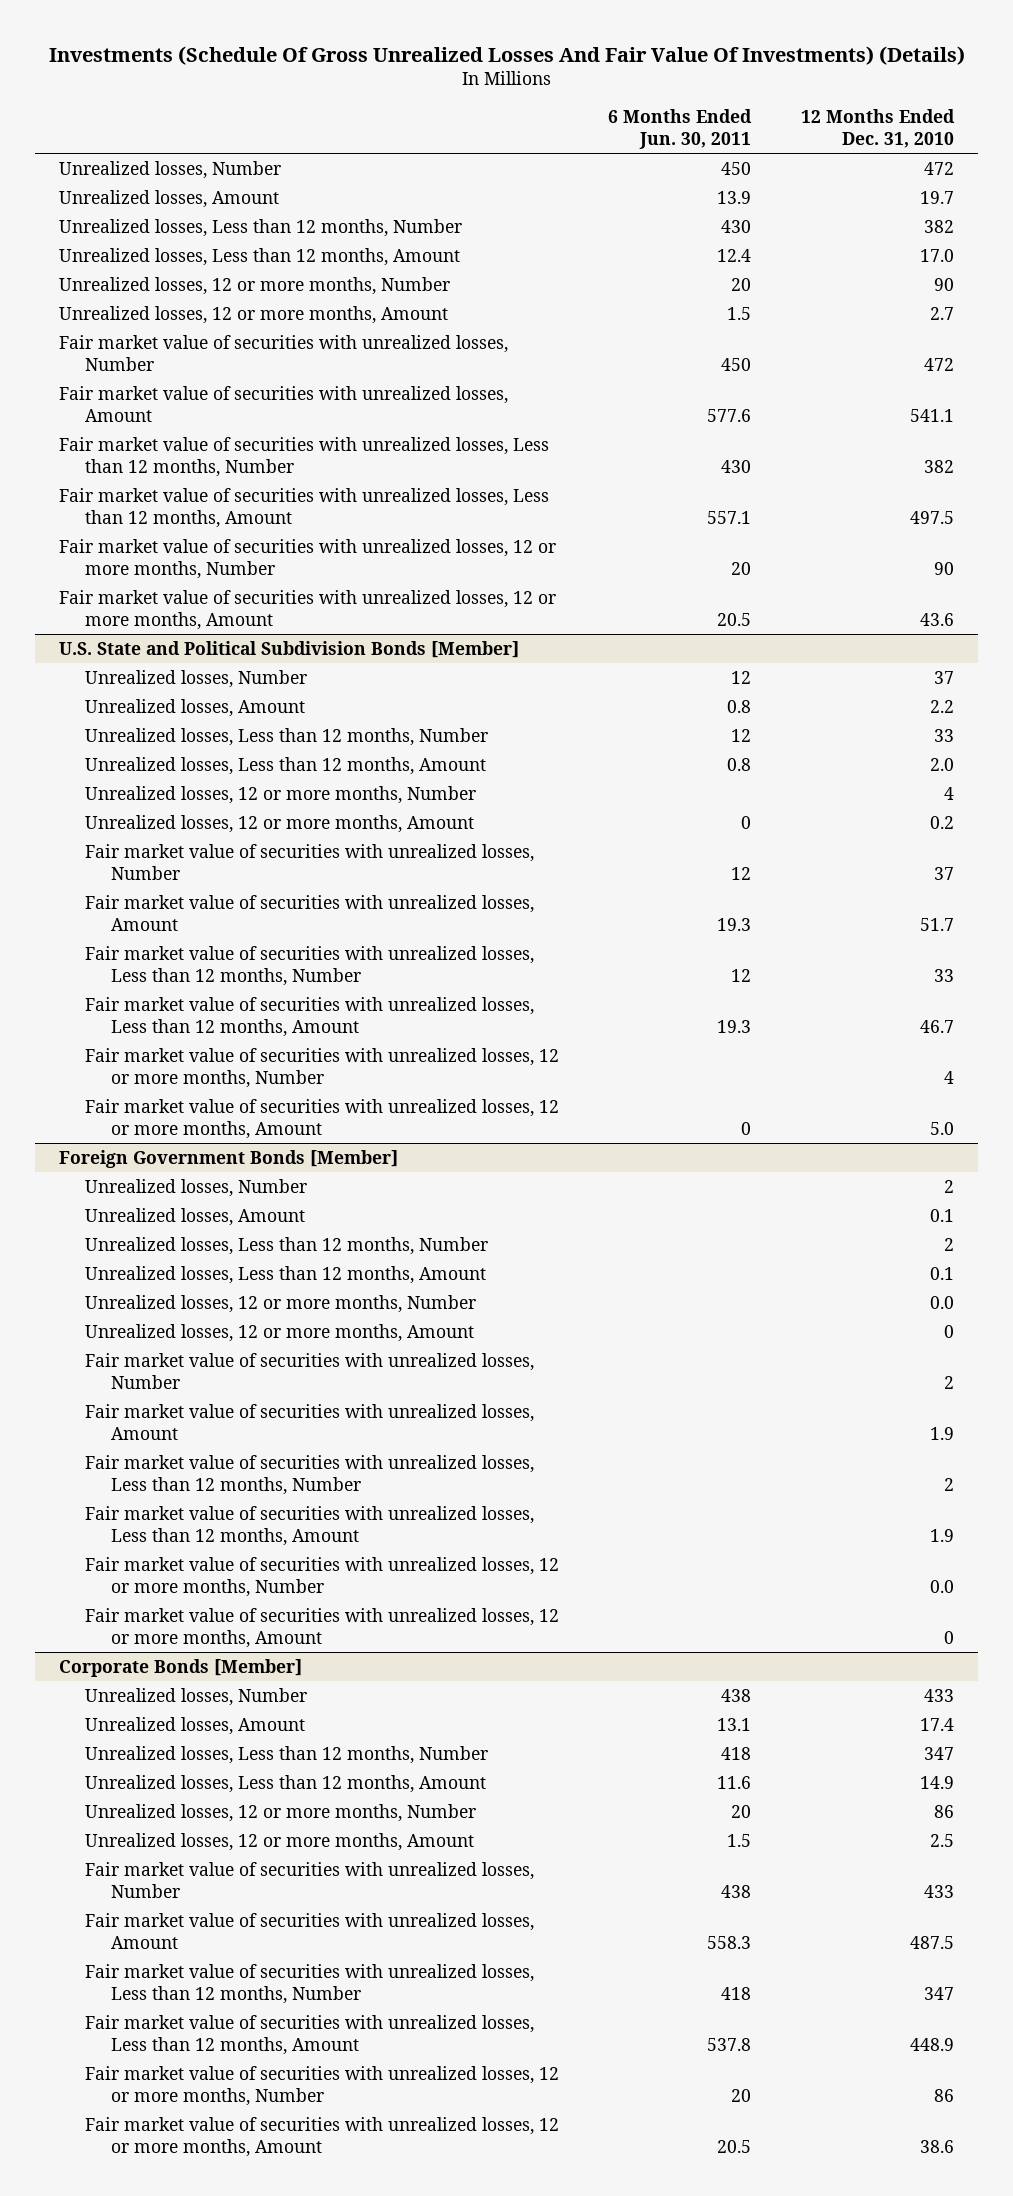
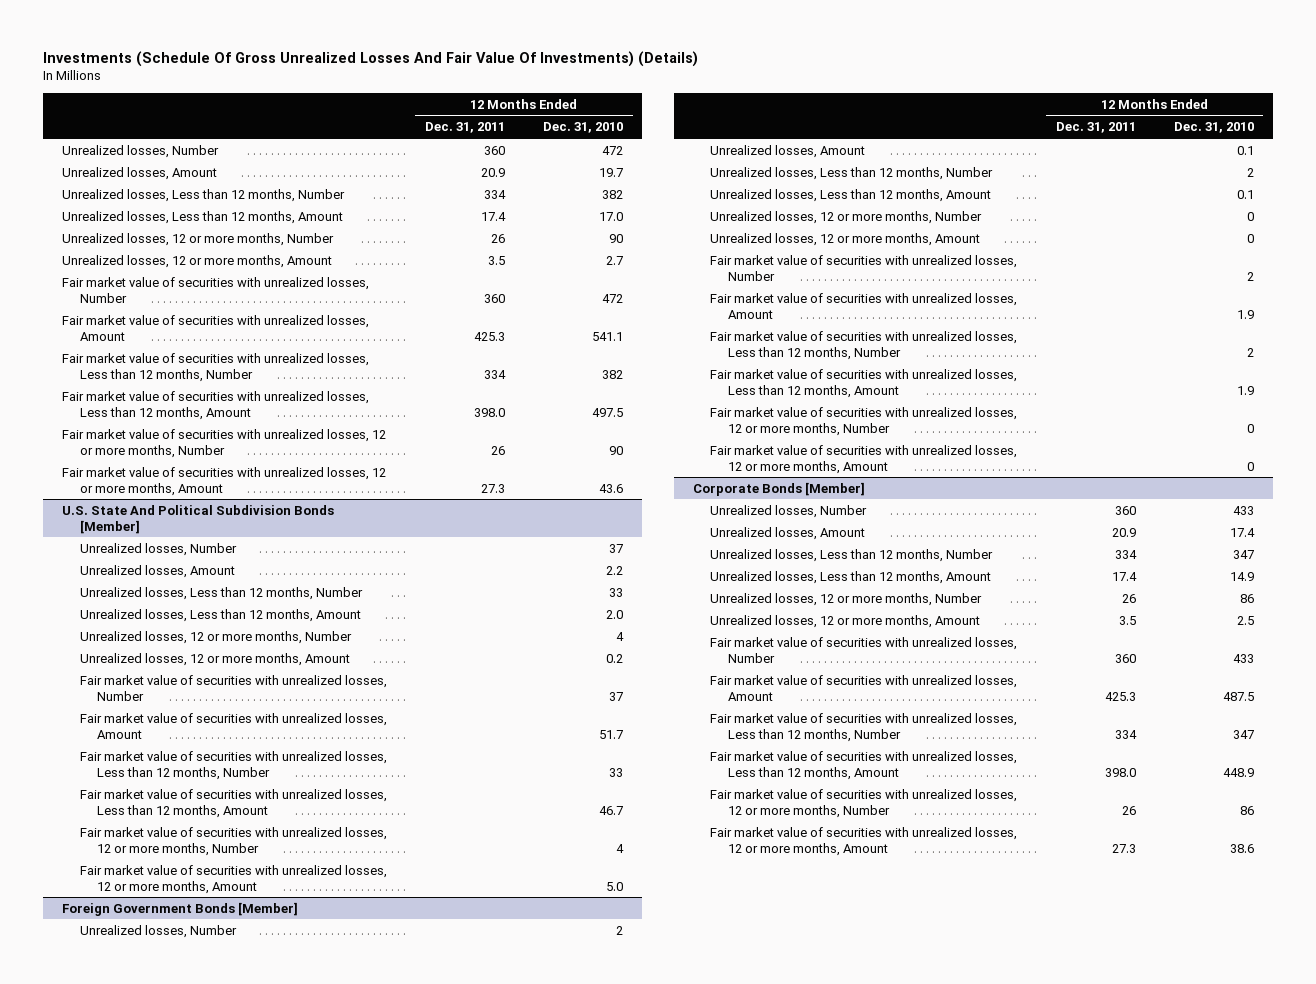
[608,109,753,150] 6 Months Ended Jun. 30, 2011 -> none
none -> [424,122,505,134] Dec. 31, 2011
[59,640,520,658] U.S. State and Political Subdivision Bonds [Member] -> [62,504,335,534] U.S. State And Political Subdivision Bonds [Member]
[929,1295,954,1309] 0.0 -> [1246,211,1254,221] 0
[929,1579,954,1593] 0.0 -> [1246,423,1254,433] 0

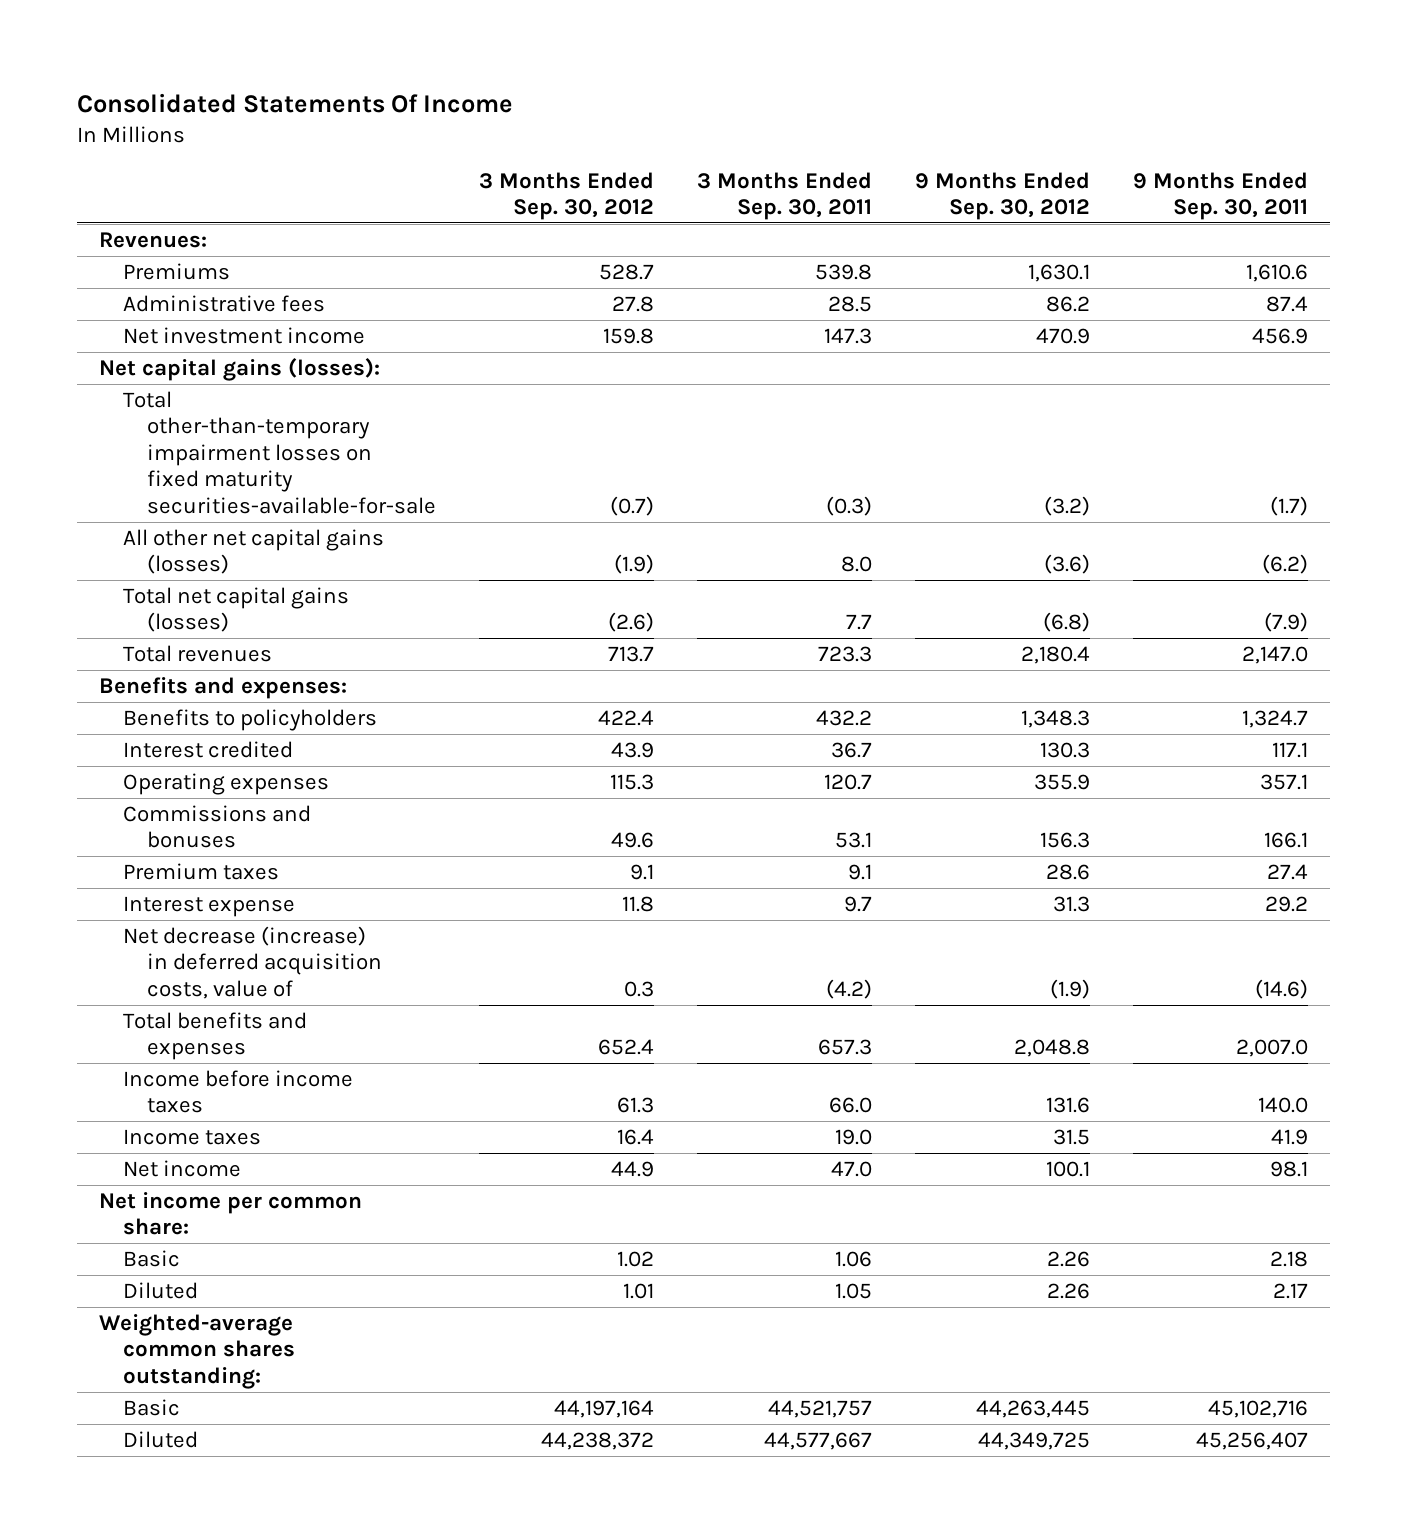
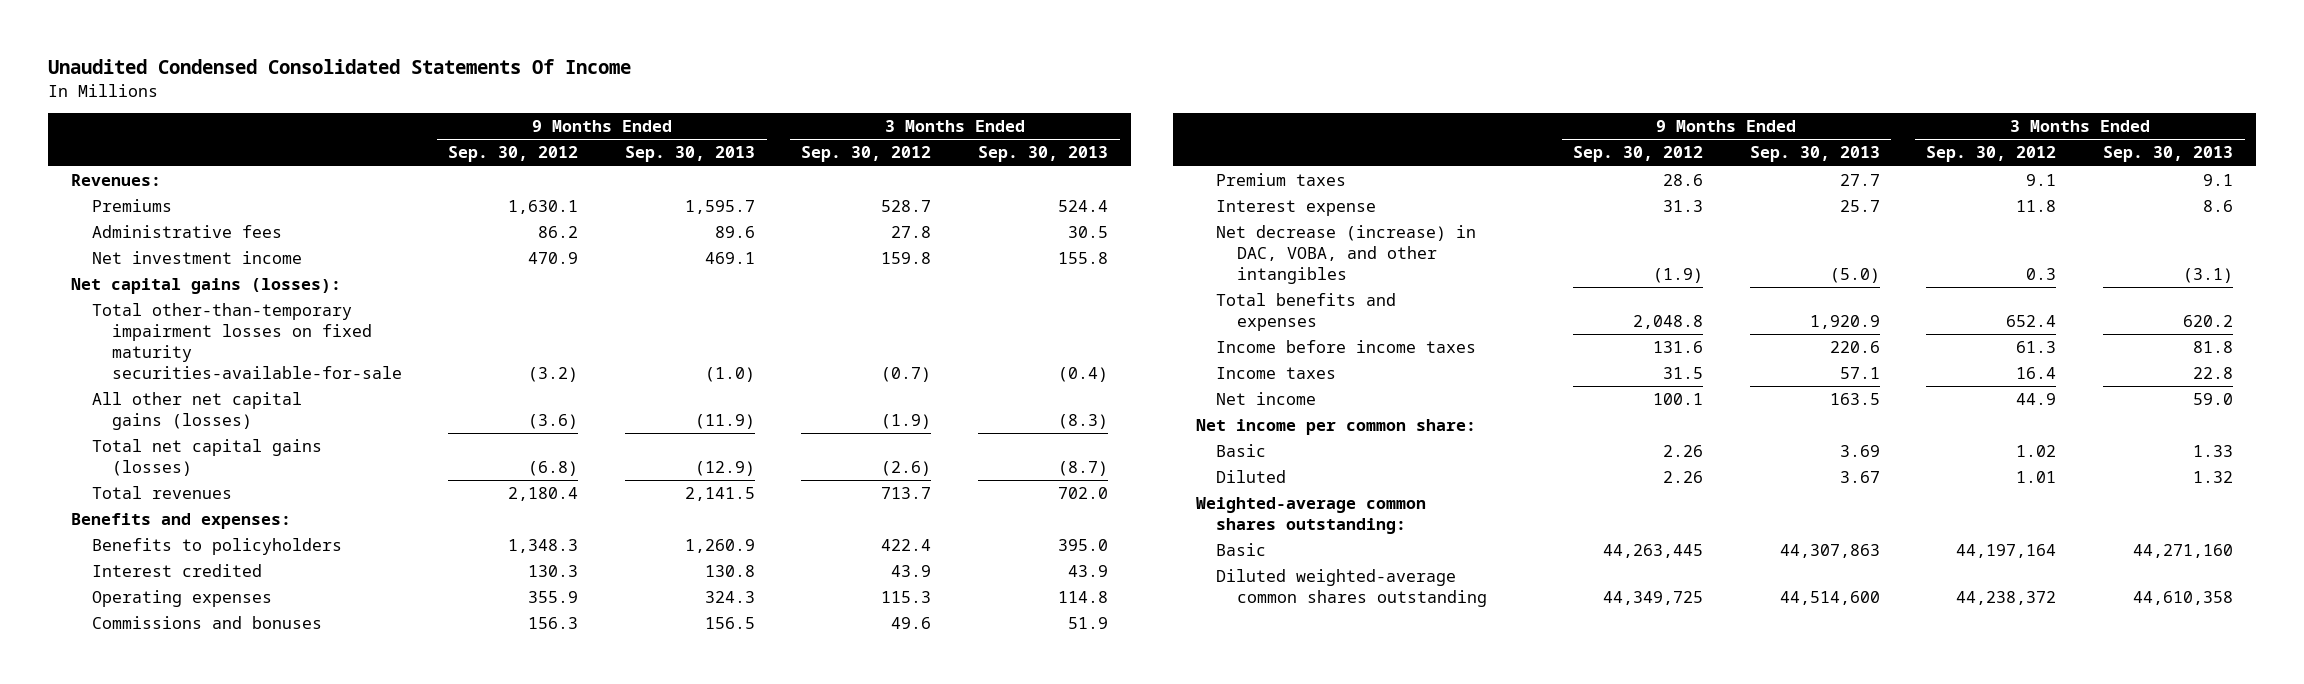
[77,92,514,113] Consolidated Statements Of Income -> [48,59,632,75] Unaudited Condensed Consolidated Statements Of Income
[697,171,873,220] 3 Months Ended Sep. 30, 2011 -> none
[1133,171,1309,220] 9 Months Ended Sep. 30, 2011 -> none
none -> [624,146,755,163] Sep. 30, 2013
none -> [978,146,1109,163] Sep. 30, 2013
[122,926,382,999] Net decrease (increase) in deferred acquisition costs, value of -> [1216,225,1477,285] Net decrease (increase) in DAC, VOBA, and other intangibles
[122,1431,198,1449] Diluted -> [1216,569,1487,608] Diluted weighted-average common shares outstanding

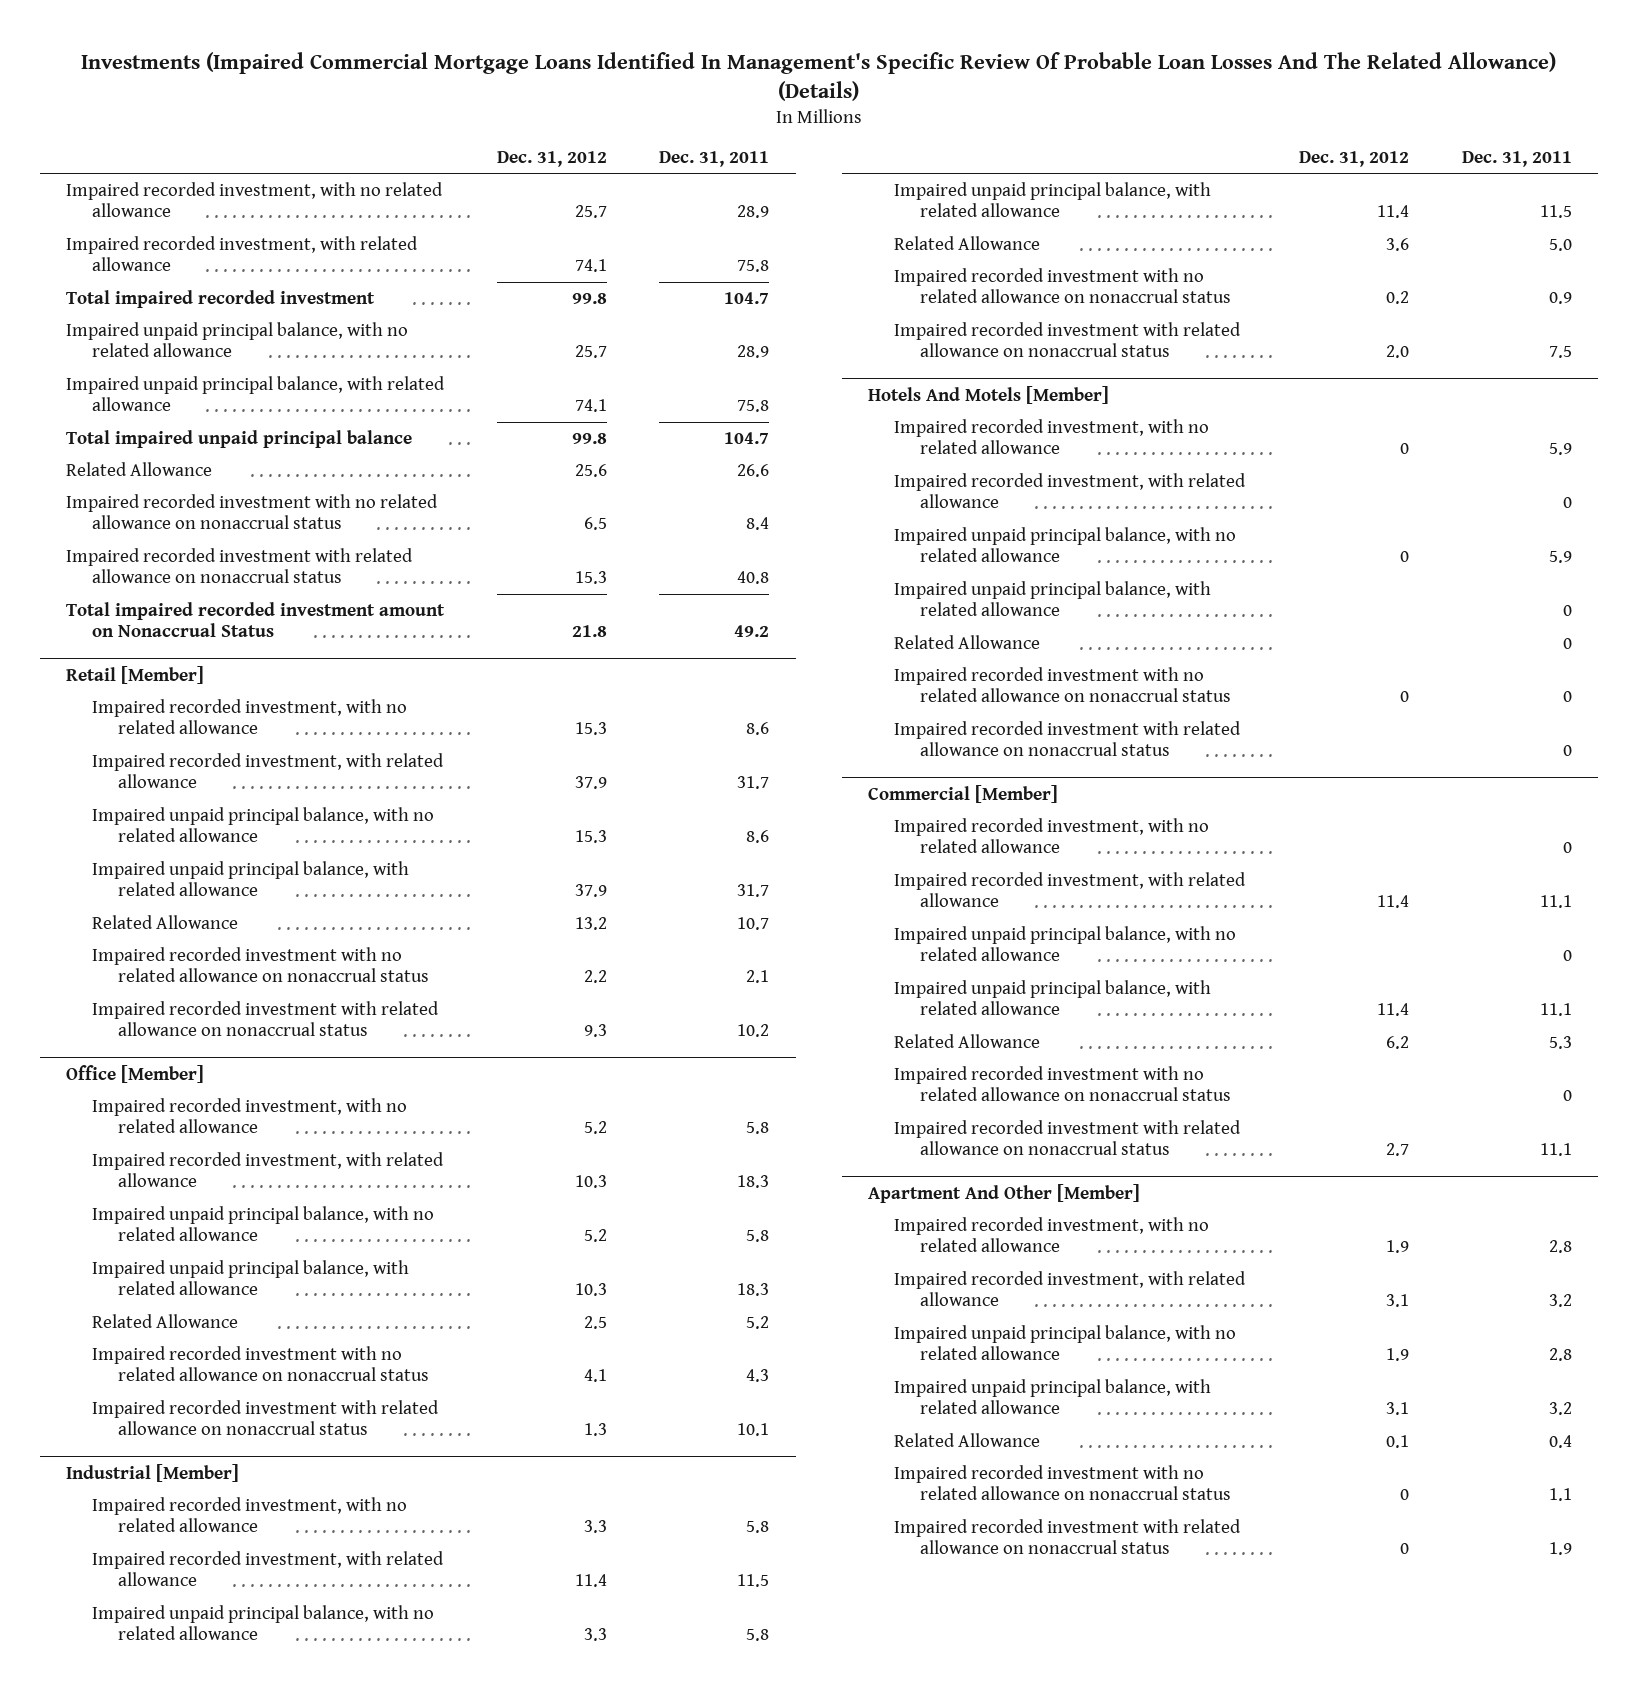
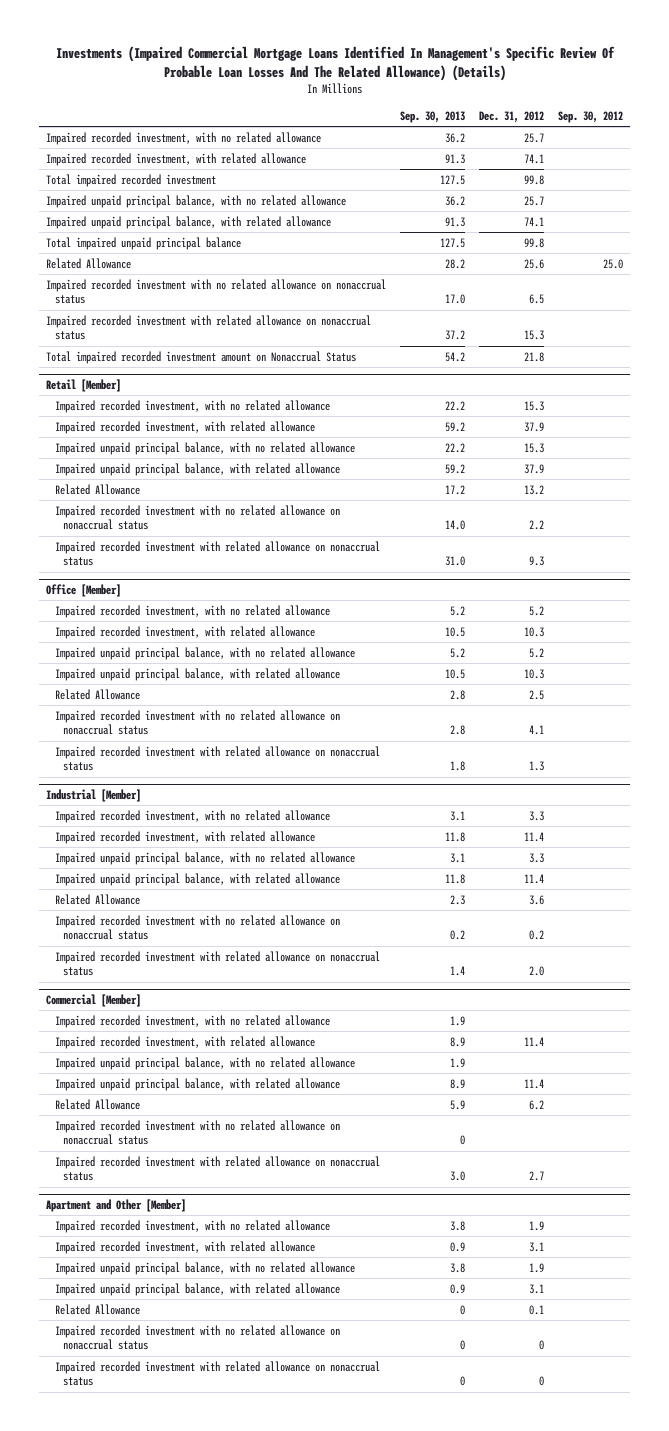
[659,151,770,168] Dec. 31, 2011 -> none
none -> [400,110,466,123] Sep. 30, 2013
none -> [558,110,624,123] Sep. 30, 2012
[868,385,1110,404] Hotels And Motels [Member] -> none
[894,418,1210,455] Impaired recorded investment, with no related allowance -> none
[894,472,1247,509] Impaired recorded investment, with related allowance -> none
[894,526,1237,563] Impaired unpaid principal balance, with no related allowance -> none
[894,580,1212,617] Impaired unpaid principal balance, with related allowance -> none
[894,634,1041,649] Related Allowance -> none
[894,666,1231,703] Impaired recorded investment with no related allowance on nonaccrual status -> none
[894,720,1242,757] Impaired recorded investment with related allowance on nonaccrual status -> none
[868,1183,1141,1203] Apartment And Other [Member] -> [46,1199,187,1213] Apartment and Other [Member]

